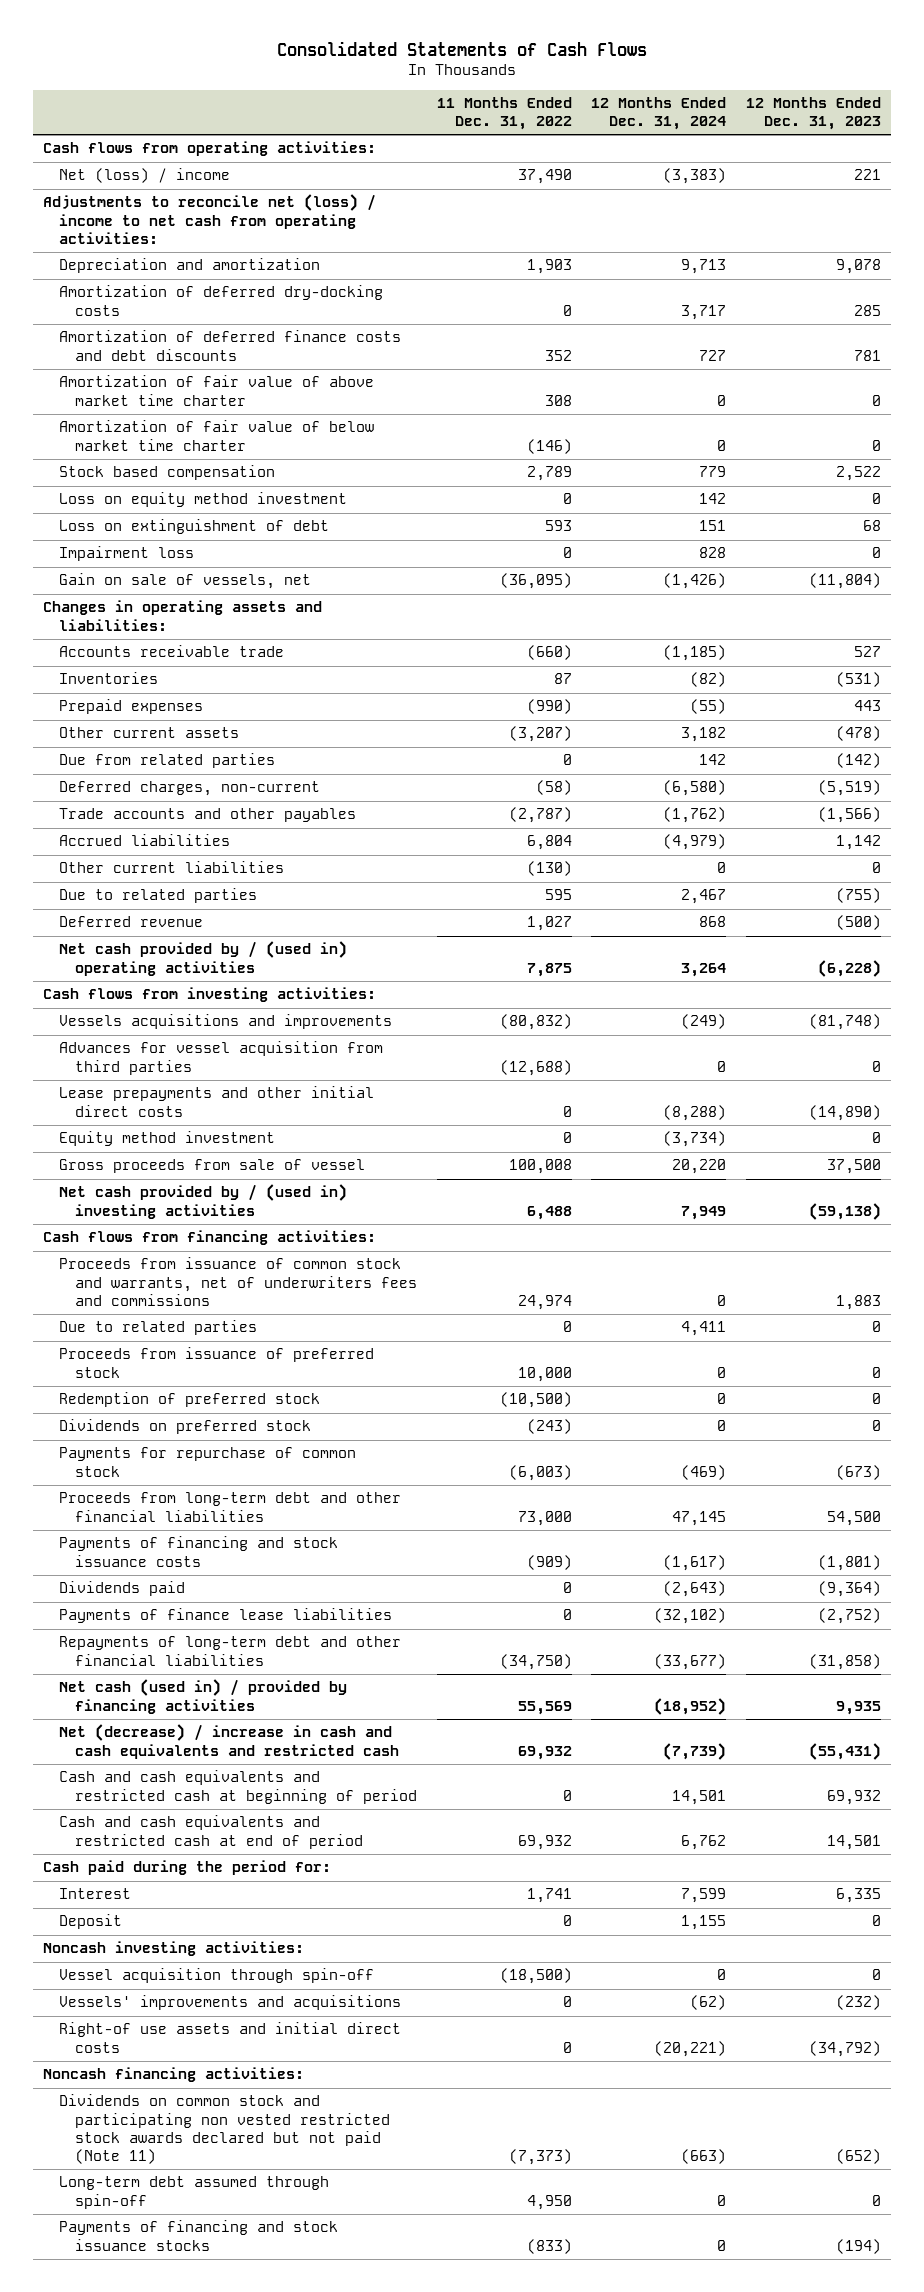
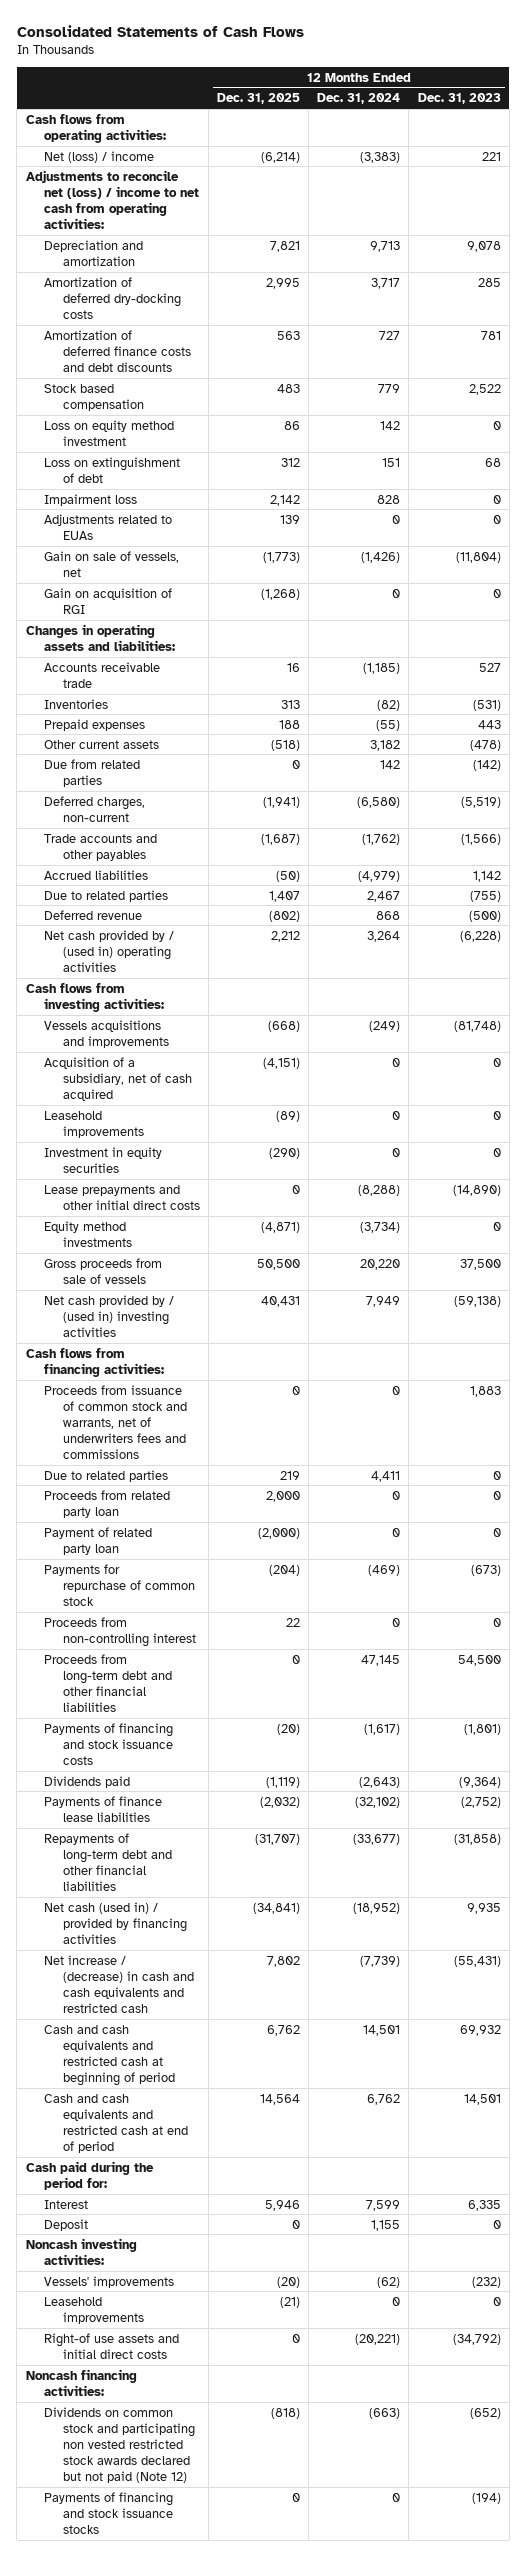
[436,96,572,131] 11 Months Ended Dec. 31, 2022 -> none
none -> [217,93,301,105] Dec. 31, 2025
[58,375,374,406] Amortization of fair value of above market time charter -> none
[58,420,374,451] Amortization of fair value of below market time charter -> none
none -> [44,513,173,540] Adjustments related to EUAs
none -> [44,587,173,614] Gain on acquisition of RGI
[58,861,284,874] Other current liabilities -> none
[58,1041,383,1075] Advances for vessel acquisition from third parties -> none
none -> [44,1056,193,1101] Acquisition of a subsidiary, net of cash acquired
none -> [44,1110,145,1138] Leasehold improvements
none -> [44,1146,163,1173] Investment in equity securities
[58,1131,275,1147] Equity method investment -> [44,1220,133,1247] Equity method investments
[58,1159,365,1174] Gross proceeds from sale of vessel -> [44,1257,163,1284] Gross proceeds from sale of vessels
[58,1347,374,1378] Proceeds from issuance of preferred stock -> none
[58,1392,320,1408] Redemption of preferred stock -> none
[58,1419,311,1435] Dividends on preferred stock -> none
none -> [44,1489,171,1518] Proceeds from related party loan
none -> [44,1526,153,1555] Payment of related party loan
none -> [44,1616,197,1647] Proceeds from non-controlling interest
[58,1724,399,1759] Net (decrease) / increase in cash and cash equivalents and restricted cash -> [44,1954,195,2014] Net increase / (decrease) in cash and cash equivalents and restricted cash
[58,1968,374,1984] Vessel acquisition through spin-off -> none
[58,1995,401,2011] Vessels' improvements and acquisitions -> [44,2275,175,2288] Vessels' improvements
none -> [44,2296,145,2324] Leasehold improvements
[58,2176,329,2209] Long-term debt assumed through spin-off -> none
[58,2094,390,2164] Dividends on common stock and participating non vested restricted stock awards declared but not paid (Note 11) -> [44,2406,196,2484] Dividends on common stock and participating non vested restricted stock awards declared but not paid (Note 12)

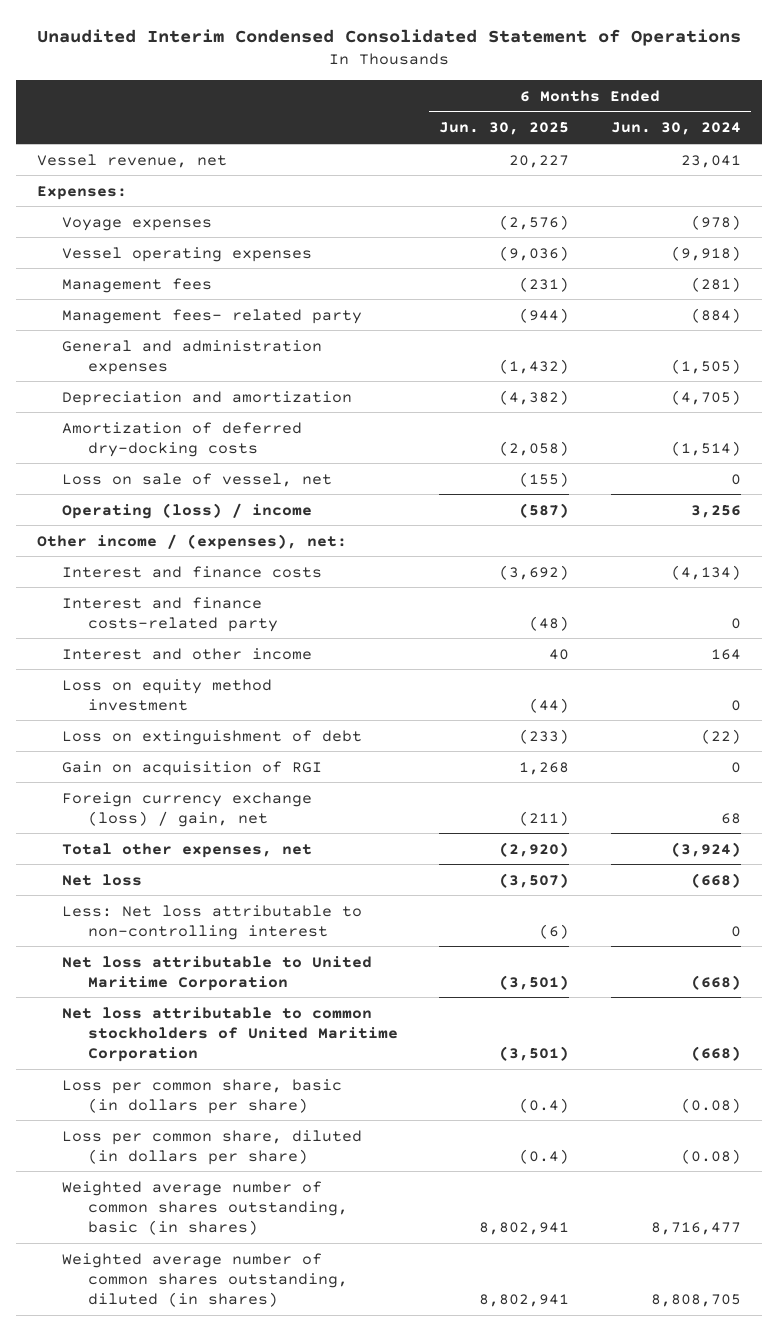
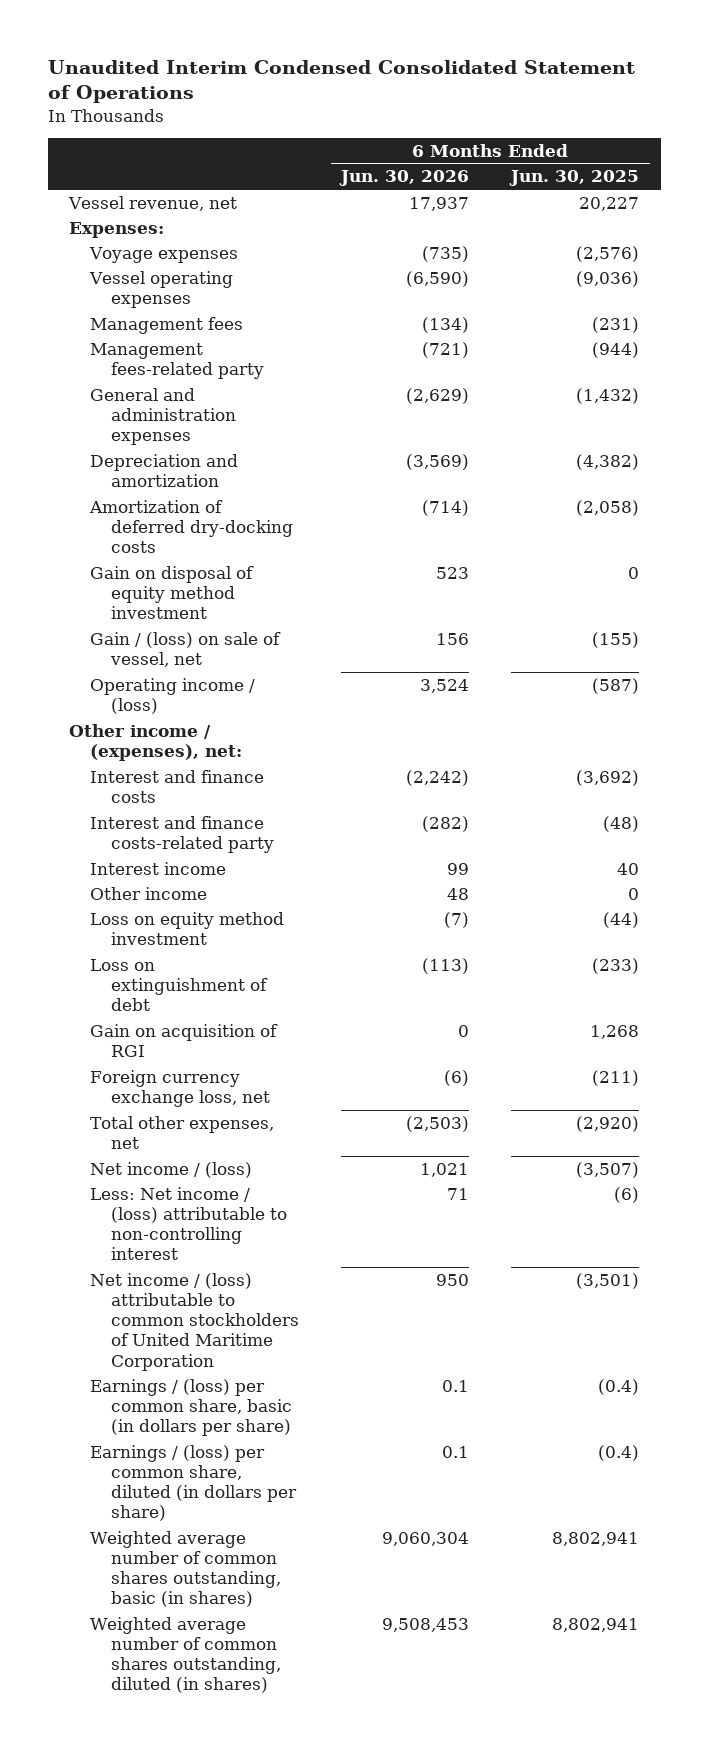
[610,122,741,136] Jun. 30, 2024 -> none
none -> [339,170,470,187] Jun. 30, 2026
[62,308,363,324] Management fees- related party -> [90,342,265,379] Management fees-related party
none -> [90,565,255,620] Gain on disposal of equity method investment
[62,472,333,487] Loss on sale of vessel, net -> [90,631,282,667] Gain / (loss) on sale of vessel, net
[62,502,313,519] Operating (loss) / income -> [90,677,256,714] Operating income / (loss)
[62,647,313,660] Interest and other income -> [90,861,227,875] Interest income
none -> [90,886,208,900] Other income
[62,791,313,827] Foreign currency exchange (loss) / gain, net -> [90,1069,271,1107] Foreign currency exchange loss, net
[62,1006,399,1062] Net loss attributable to common stockholders of United Maritime Corporation -> none
[62,873,143,886] Net loss -> [90,1161,253,1178] Net income / (loss)
[62,904,363,940] Less: Net loss attributable to non-controlling interest -> [90,1186,288,1261] Less: Net income / (loss) attributable to non-controlling interest
[62,955,373,991] Net loss attributable to United Maritime Corporation -> [90,1272,300,1371] Net income / (loss) attributable to common stockholders of United Maritime Corporation
[62,1078,343,1114] Loss per common share, basic (in dollars per share) -> [90,1378,293,1437] Earnings / (loss) per common share, basic (in dollars per share)
[62,1129,363,1165] Loss per common share, diluted (in dollars per share) -> [90,1444,298,1522] Earnings / (loss) per common share, diluted (in dollars per share)

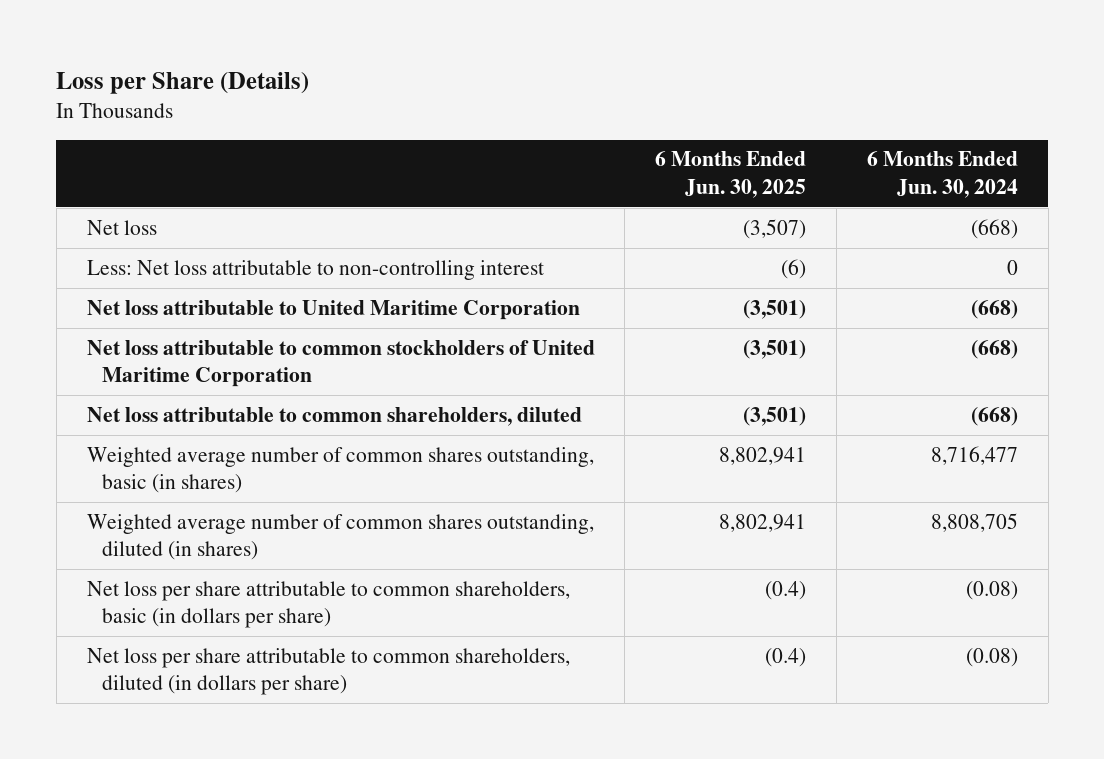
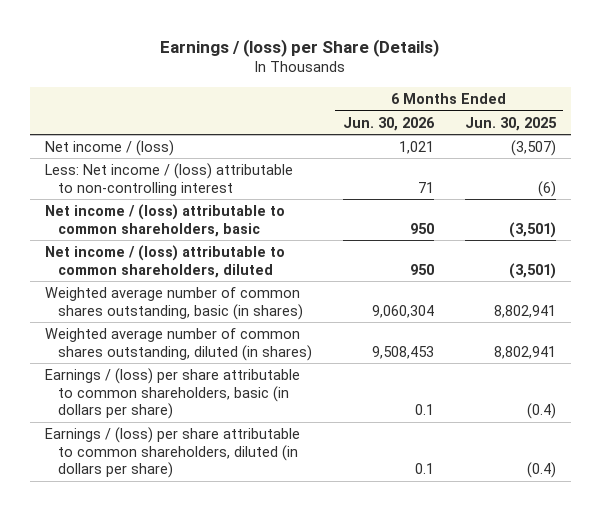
[56,72,310,95] Loss per Share (Details) -> [160,38,440,57] Earnings / (loss) per Share (Details)
[866,151,1018,198] 6 Months Ended Jun. 30, 2024 -> none
none -> [342,116,435,131] Jun. 30, 2026
[86,299,580,320] Net loss attributable to United Maritime Corporation -> none
[86,219,157,235] Net loss -> [45,139,175,156] Net income / (loss)
[86,259,544,280] Less: Net loss attributable to non-controlling interest -> [45,162,294,196] Less: Net income / (loss) attributable to non-controlling interest
[86,339,595,388] Net loss attributable to common stockholders of United Maritime Corporation -> [45,203,286,237] Net income / (loss) attributable to common shareholders, basic
[86,406,582,426] Net loss attributable to common shareholders, diluted -> [45,244,286,278] Net income / (loss) attributable to common shareholders, diluted
[86,580,570,629] Net loss per share attributable to common shareholders, basic (in dollars per share) -> [45,367,301,420] Earnings / (loss) per share attributable to common shareholders, basic (in dollars per share)
[86,647,570,696] Net loss per share attributable to common shareholders, diluted (in dollars per share) -> [45,426,301,479] Earnings / (loss) per share attributable to common shareholders, diluted (in dollars per share)

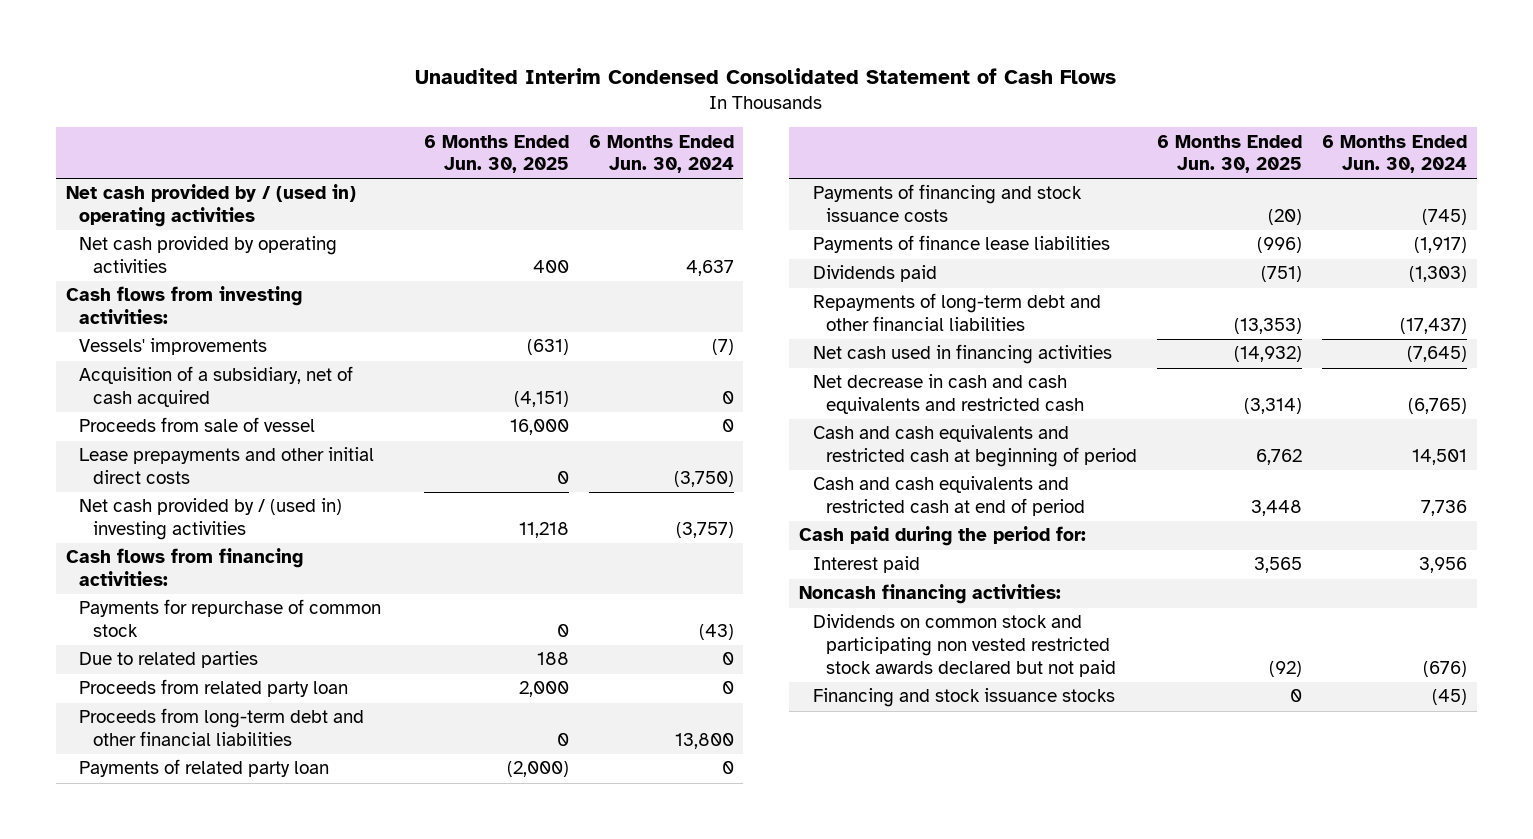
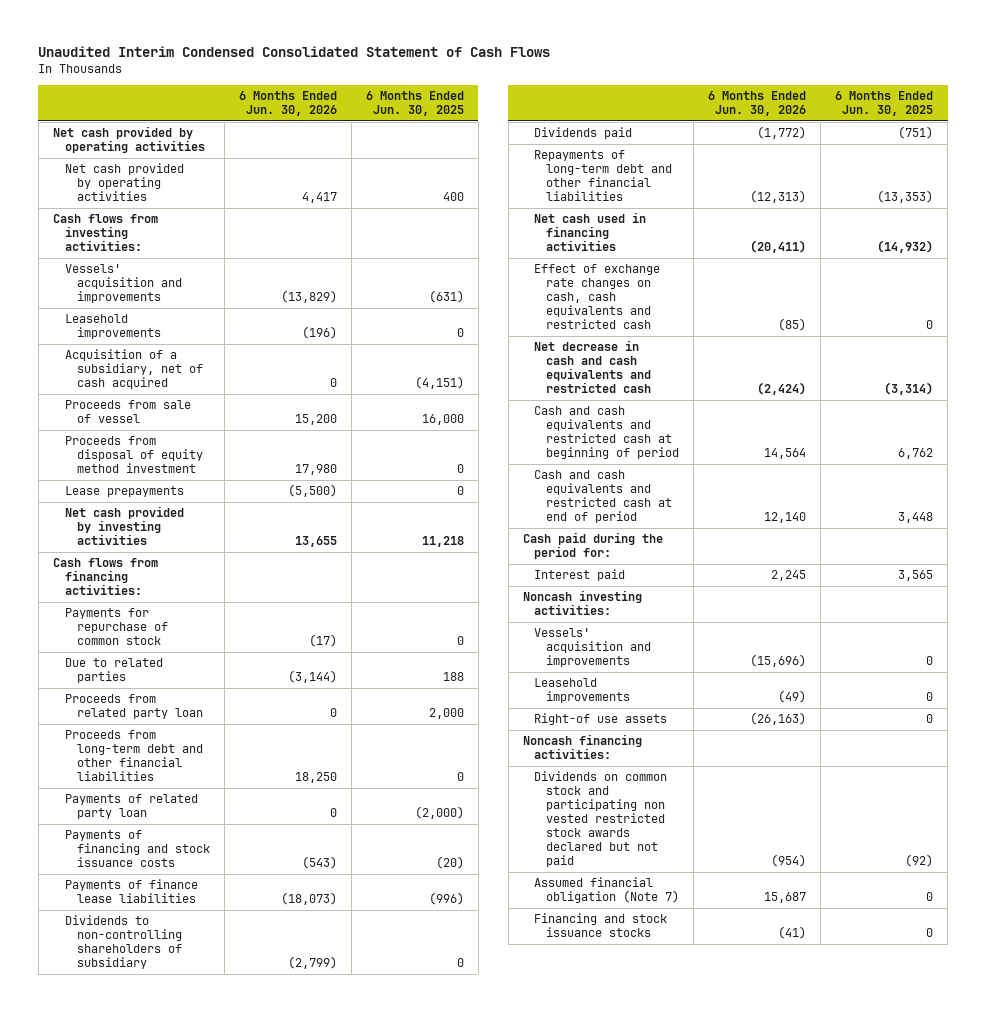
[588,134,734,174] 6 Months Ended Jun. 30, 2024 -> none
none -> [238,91,337,117] 6 Months Ended Jun. 30, 2026
[65,184,356,228] Net cash provided by / (used in) operating activities -> [52,126,205,154] Net cash provided by operating activities
[79,338,268,356] Vessels' improvements -> [64,264,182,304] Vessels' acquisition and improvements
none -> [64,314,161,340] Leasehold improvements
[79,447,375,485] Lease prepayments and other initial direct costs -> none
none -> [64,436,203,474] Proceeds from disposal of equity method investment
none -> [64,486,184,498] Lease prepayments
[79,498,343,541] Net cash provided by / (used in) investing activities -> [64,506,184,546] Net cash provided by investing activities
none -> [64,915,182,970] Dividends to non-controlling shareholders of subsidiary
none -> [534,264,661,330] Effect of exchange rate changes on cash, cash equivalents and restricted cash
none -> [522,590,642,616] Noncash investing activities:
none -> [534,628,652,668] Vessels' acquisition and improvements
none -> [534,678,631,704] Leasehold improvements
none -> [534,713,668,726] Right-of use assets
none -> [534,877,680,904] Assumed financial obligation (Note 7)

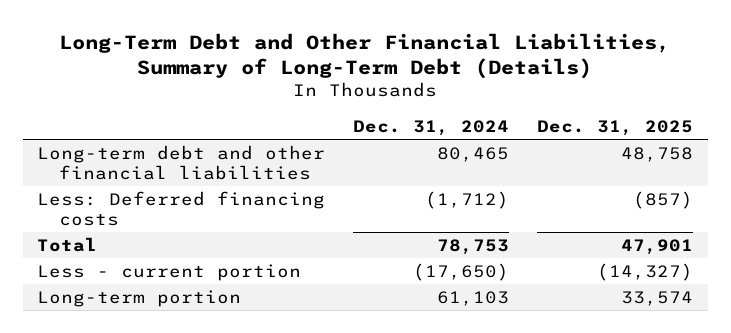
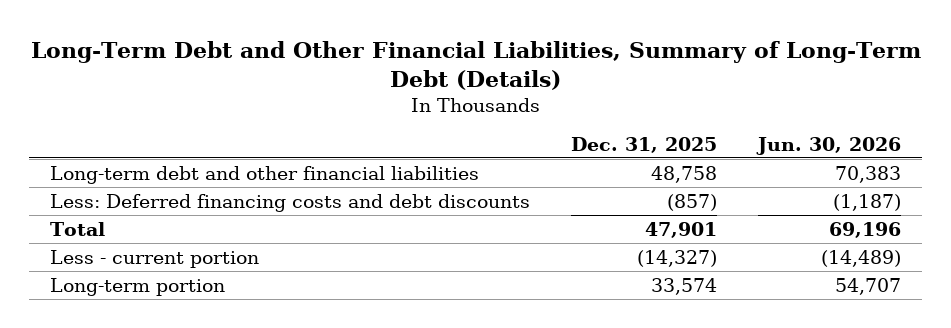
[353,119,510,136] Dec. 31, 2024 -> none
none -> [756,136,902,155] Jun. 30, 2026
[37,190,326,226] Less: Deferred financing costs -> [49,193,530,212] Less: Deferred financing costs and debt discounts

